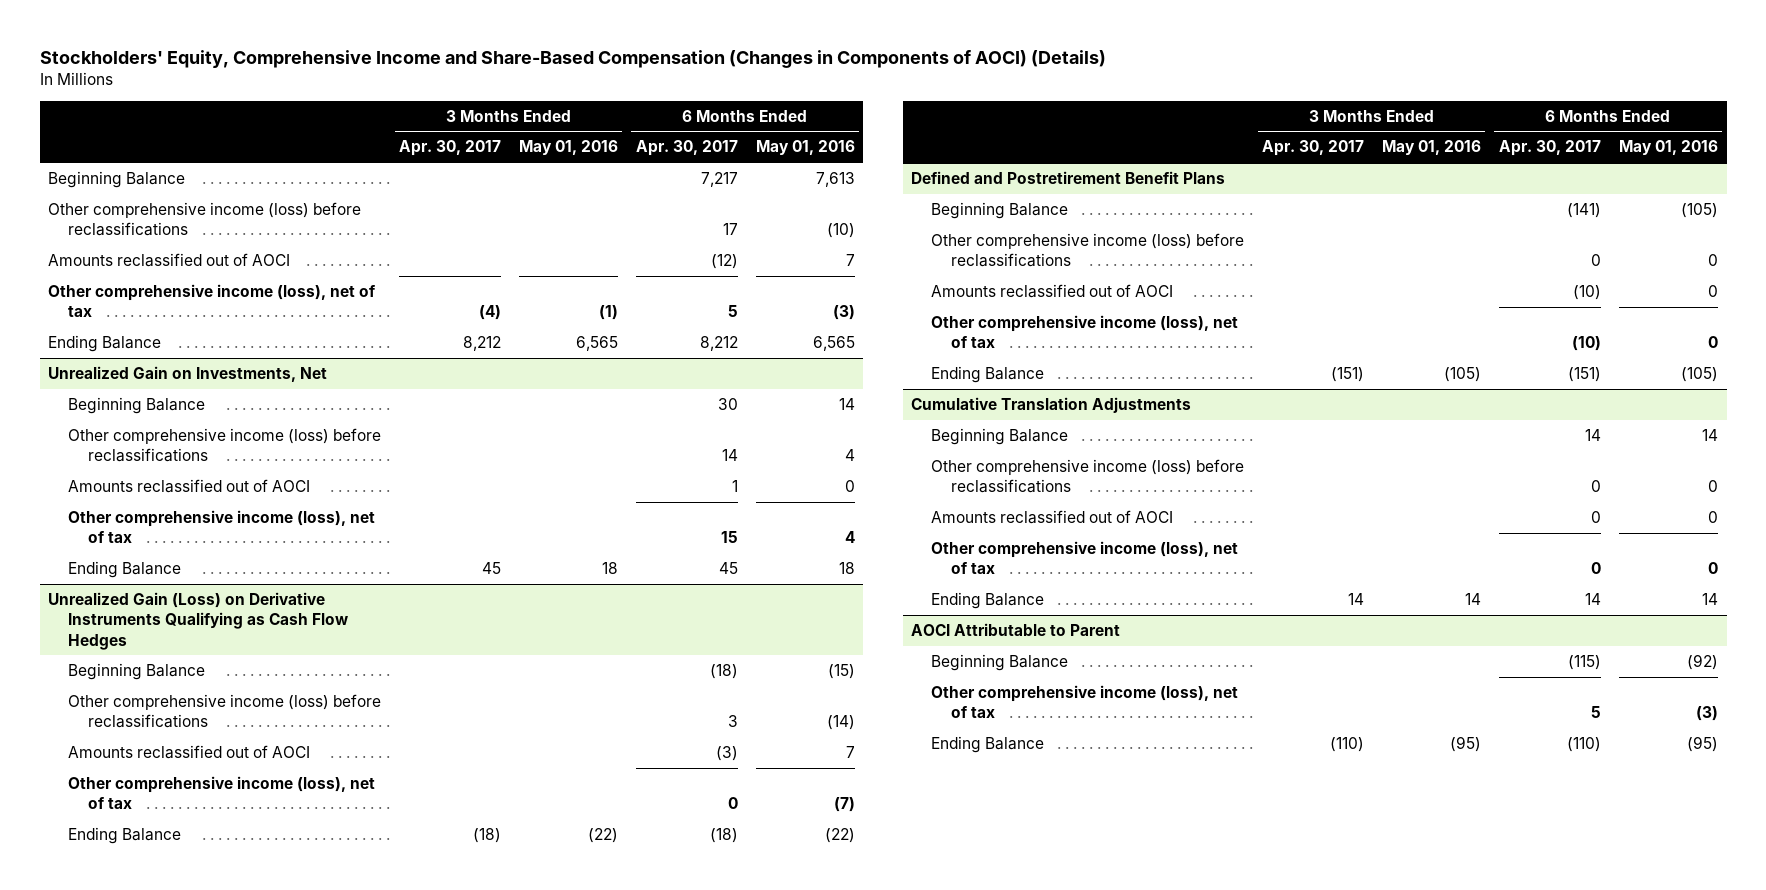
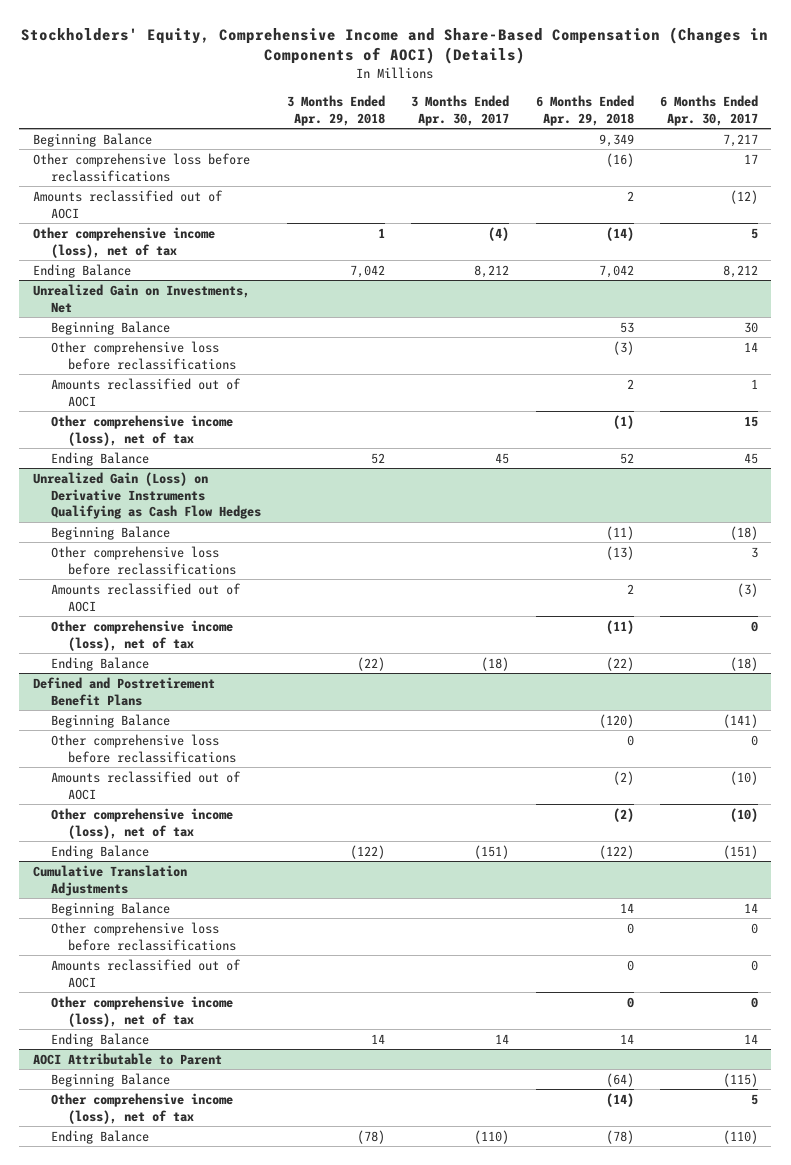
[518,140,618,156] May 01, 2016 -> none
[755,140,855,156] May 01, 2016 -> none
none -> [286,94,385,126] 3 Months Ended Apr. 29, 2018
none -> [535,94,634,126] 6 Months Ended Apr. 29, 2018
[48,202,362,237] Other comprehensive income (loss) before reclassifications -> [32,152,250,182] Other comprehensive loss before reclassifications
[68,428,382,463] Other comprehensive income (loss) before reclassifications -> [50,340,237,370] Other comprehensive loss before reclassifications
[68,694,382,729] Other comprehensive income (loss) before reclassifications -> [50,545,237,575] Other comprehensive loss before reclassifications
[931,233,1245,268] Other comprehensive income (loss) before reclassifications -> [50,733,237,763] Other comprehensive loss before reclassifications
[931,459,1245,494] Other comprehensive income (loss) before reclassifications -> [50,921,237,951] Other comprehensive loss before reclassifications

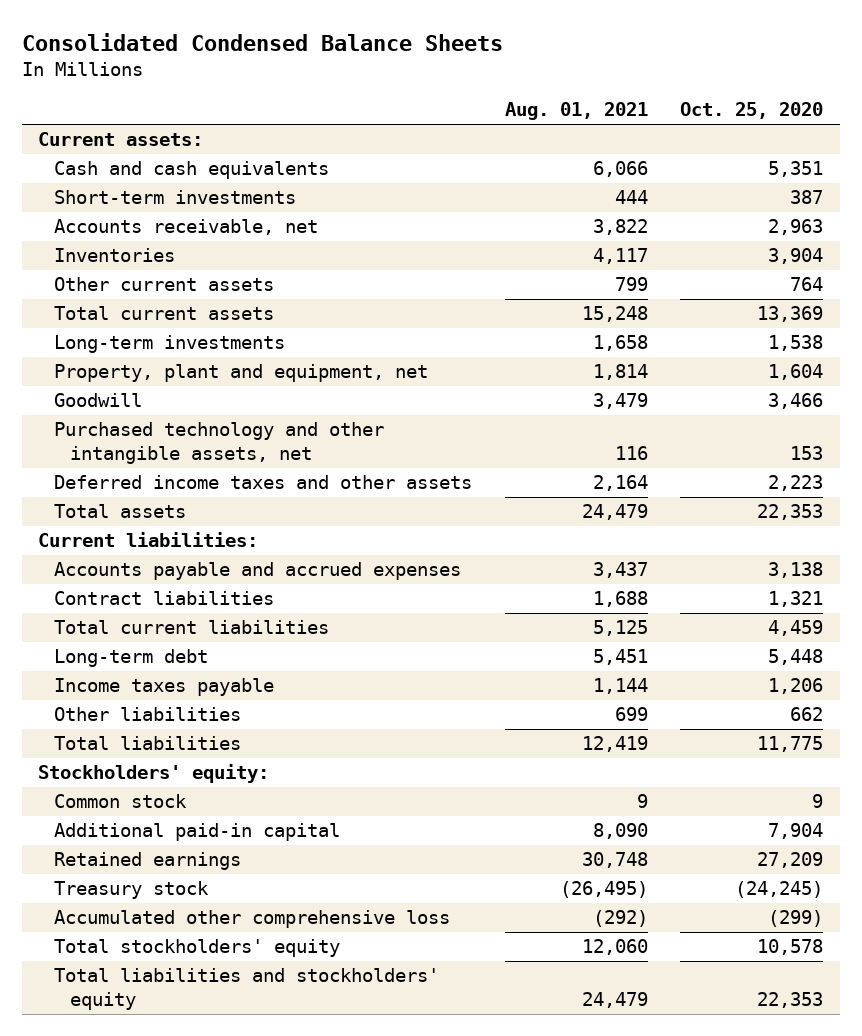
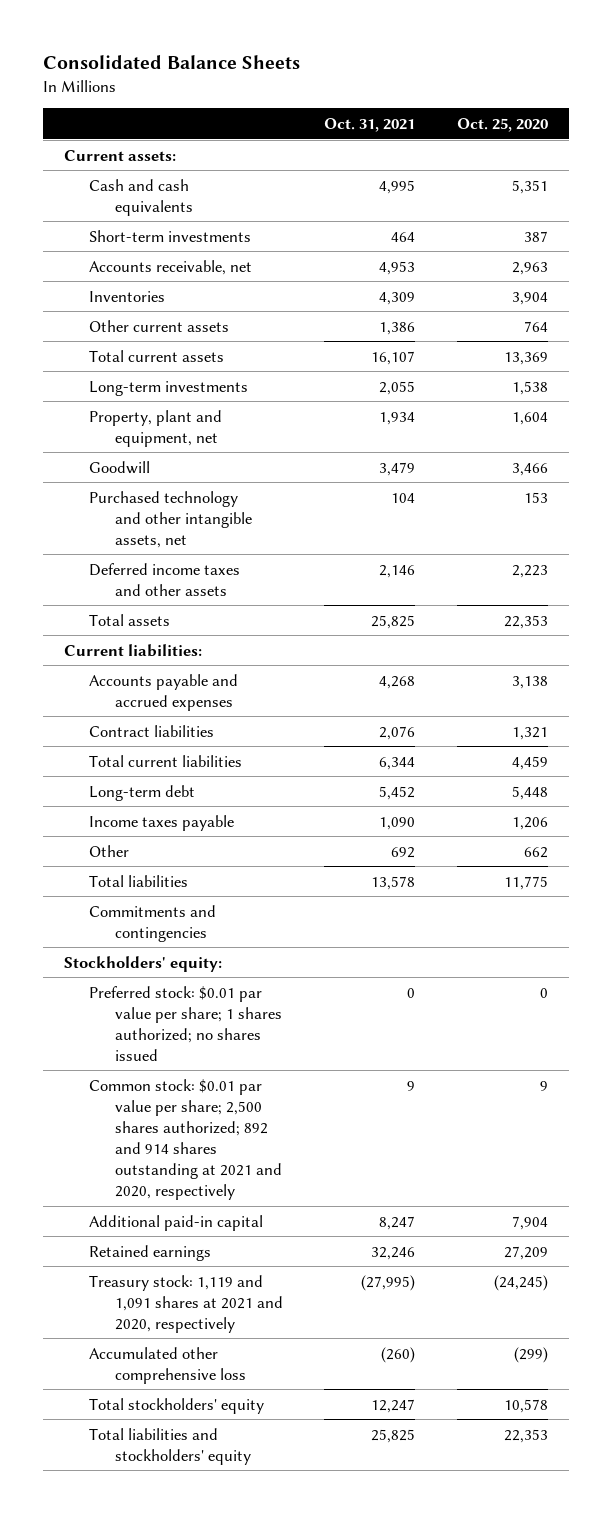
[22,33,504,52] Consolidated Condensed Balance Sheets -> [42,54,300,69] Consolidated Balance Sheets
[504,102,648,121] Aug. 01, 2021 -> none
none -> [324,117,416,132] Oct. 31, 2021
[54,707,242,722] Other liabilities -> [89,844,130,857] Other
none -> [89,904,217,942] Commitments and contingencies
none -> [89,985,282,1061] Preferred stock: $0.01 par value per share; 1 shares authorized; no shares issued
[54,794,188,809] Common stock -> [89,1078,282,1200] Common stock: $0.01 par value per share; 2,500 shares authorized; 892 and 914 shares outstanding at 2021 and 2020, respectively
[54,881,210,900] Treasury stock -> [89,1274,283,1333] Treasury stock: 1,119 and 1,091 shares at 2021 and 2020, respectively

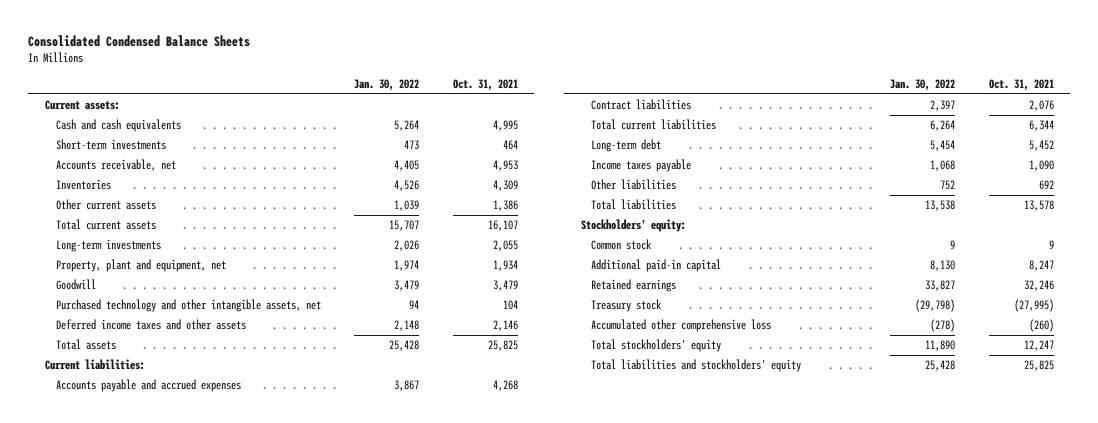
[42,54,300,69] Consolidated Balance Sheets -> [28,35,251,48] Consolidated Condensed Balance Sheets
[456,117,548,132] Oct. 25, 2020 -> none
none -> [354,79,420,92] Jan. 30, 2022
[89,844,130,857] Other -> [591,178,677,190] Other liabilities
[89,904,217,942] Commitments and contingencies -> none
[89,985,282,1061] Preferred stock: $0.01 par value per share; 1 shares authorized; no shares issued -> none
[89,1078,282,1200] Common stock: $0.01 par value per share; 2,500 shares authorized; 892 and 914 shares outstanding at 2021 and 2020, respectively -> [591,238,653,250] Common stock
[89,1274,283,1333] Treasury stock: 1,119 and 1,091 shares at 2021 and 2020, respectively -> [591,298,663,312] Treasury stock

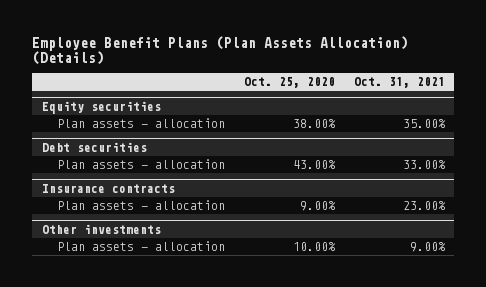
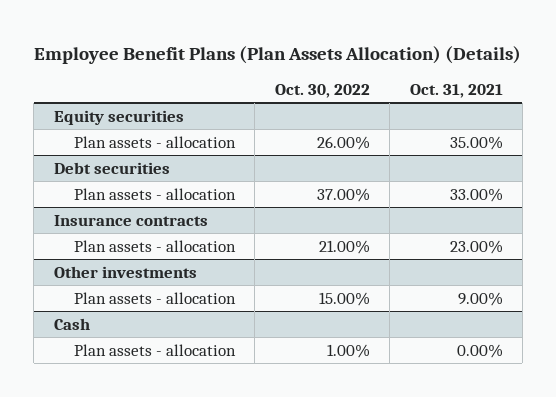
[243,77,335,89] Oct. 25, 2020 -> none
none -> [274,83,370,98] Oct. 30, 2022
none -> [53,317,90,330] Cash
none -> [73,343,236,356] Plan assets - allocation

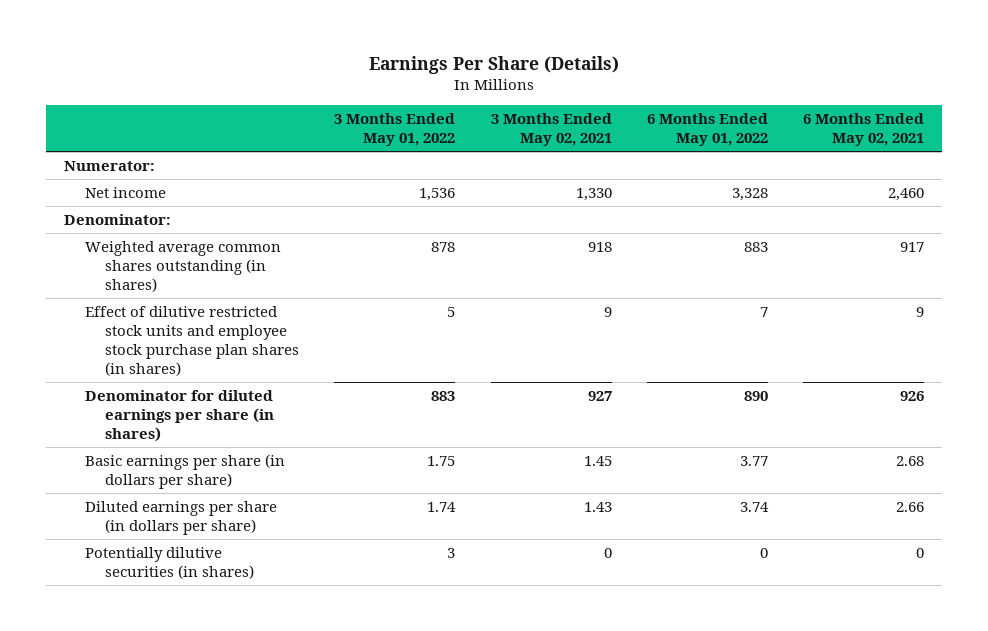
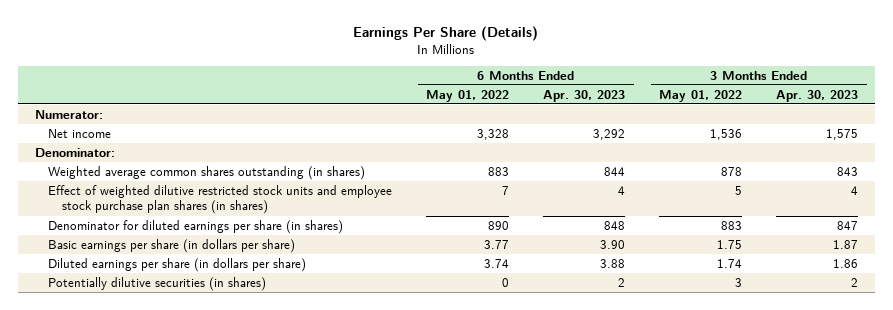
[490,113,612,147] 3 Months Ended May 02, 2021 -> none
[803,113,925,147] 6 Months Ended May 02, 2021 -> none
none -> [543,89,626,102] Apr. 30, 2023
none -> [776,89,859,102] Apr. 30, 2023
[84,305,300,377] Effect of dilutive restricted stock units and employee stock purchase plan shares (in shares) -> [48,184,393,215] Effect of weighted dilutive restricted stock units and employee stock purchase plan shares (in shares)

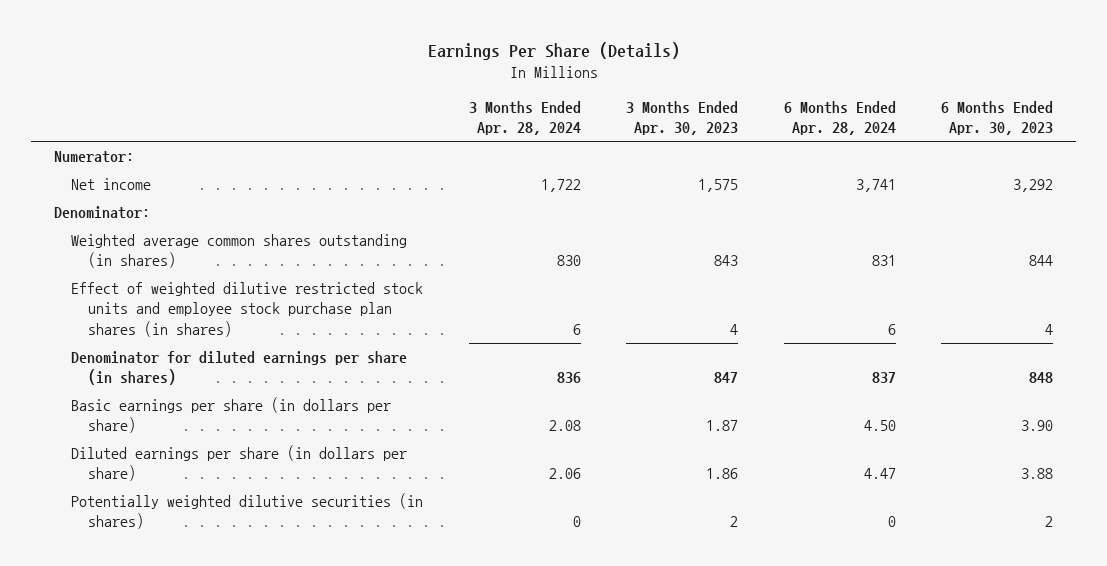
[426,89,510,102] May 01, 2022 -> none
[659,89,743,102] May 01, 2022 -> none
none -> [468,100,581,136] 3 Months Ended Apr. 28, 2024
none -> [783,100,896,136] 6 Months Ended Apr. 28, 2024
[48,276,267,291] Potentially dilutive securities (in shares) -> [71,493,424,530] Potentially weighted dilutive securities (in shares)

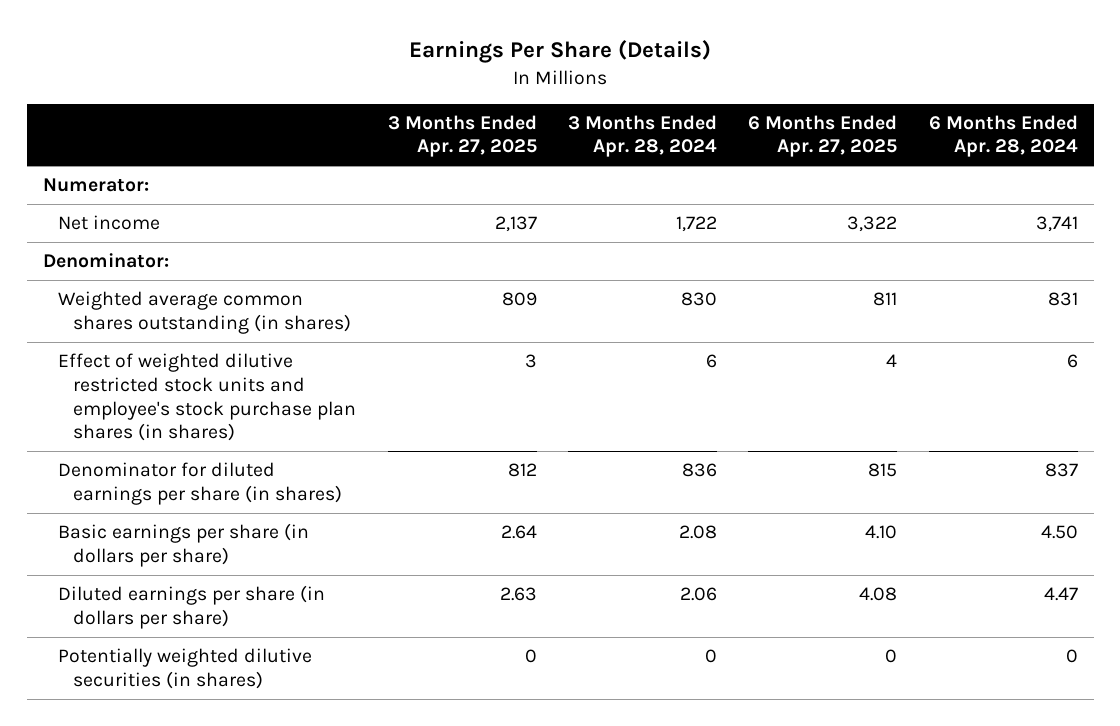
[626,100,739,136] 3 Months Ended Apr. 30, 2023 -> none
[941,100,1054,136] 6 Months Ended Apr. 30, 2023 -> none
none -> [387,114,537,158] 3 Months Ended Apr. 27, 2025
none -> [748,114,898,158] 6 Months Ended Apr. 27, 2025
[71,282,424,337] Effect of weighted dilutive restricted stock units and employee stock purchase plan shares (in shares) -> [57,353,357,442] Effect of weighted dilutive restricted stock units and employee's stock purchase plan shares (in shares)

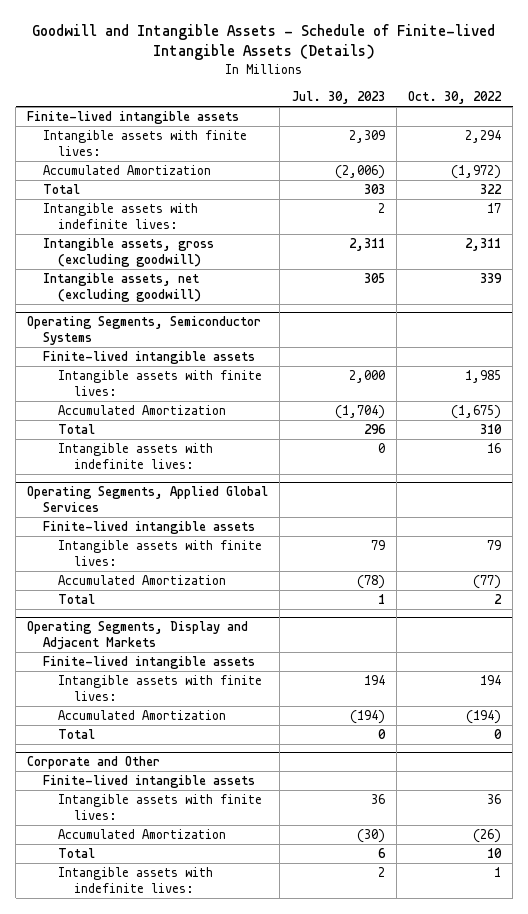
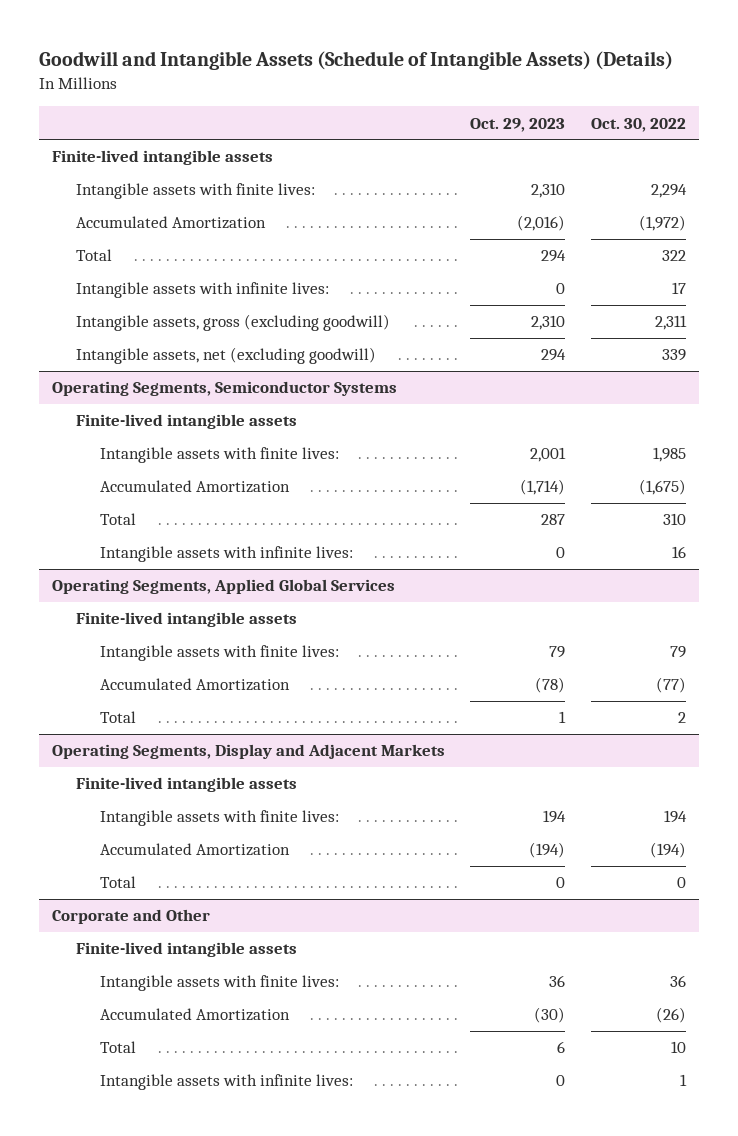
[32,23,496,61] Goodwill and Intangible Assets - Schedule of Finite-lived Intangible Assets (Details) -> [39,50,674,70] Goodwill and Intangible Assets (Schedule of Intangible Assets) (Details)
[291,91,385,105] Jul. 30, 2023 -> none
none -> [470,117,566,132] Oct. 29, 2023
[42,203,198,230] Intangible assets with indefinite lives: -> [75,282,329,299] Intangible assets with infinite lives:
[58,443,214,470] Intangible assets with indefinite lives: -> [99,546,353,563] Intangible assets with infinite lives:
[58,867,214,894] Intangible assets with indefinite lives: -> [99,1074,353,1091] Intangible assets with infinite lives:

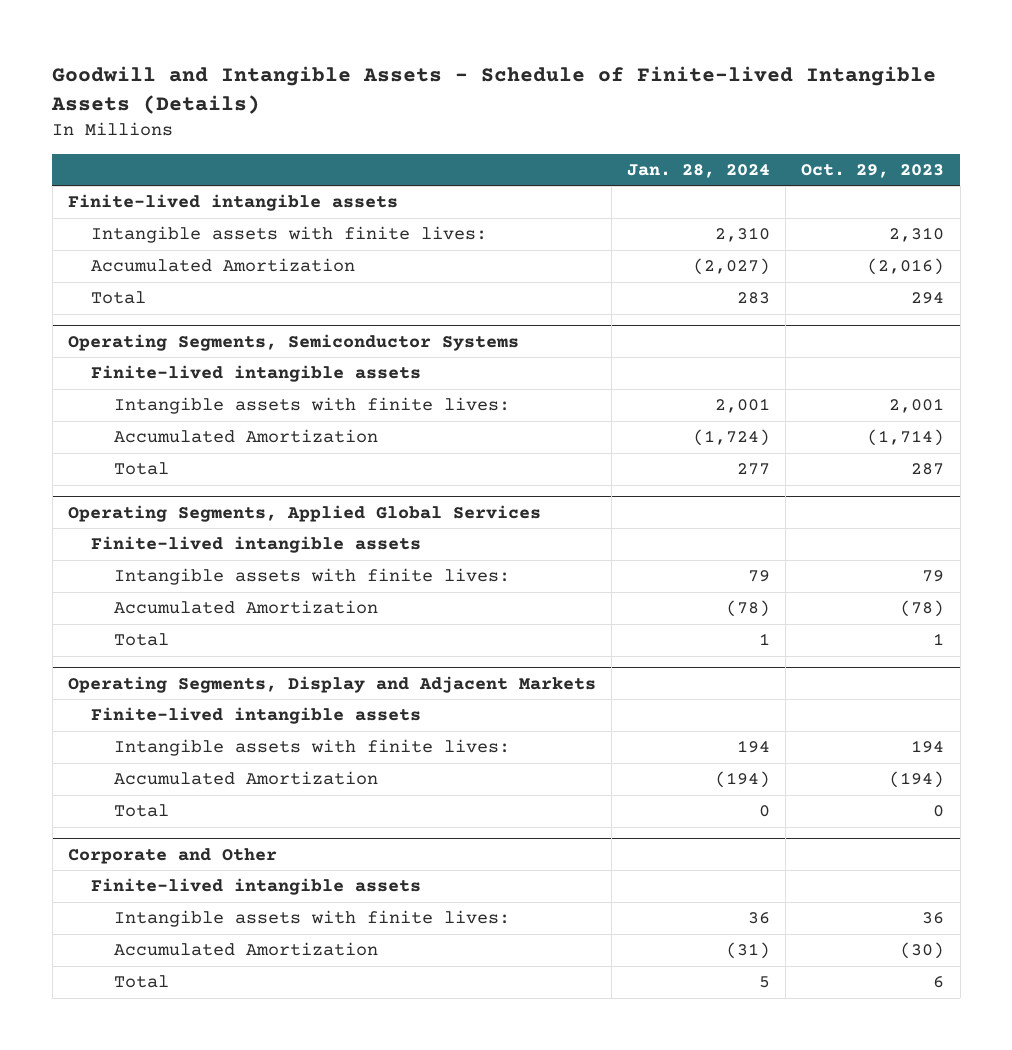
[39,50,674,70] Goodwill and Intangible Assets (Schedule of Intangible Assets) (Details) -> [51,66,937,115] Goodwill and Intangible Assets - Schedule of Finite-lived Intangible Assets (Details)
[590,117,686,132] Oct. 30, 2022 -> none
none -> [627,164,771,179] Jan. 28, 2024
[75,282,329,299] Intangible assets with infinite lives: -> none
[75,314,390,332] Intangible assets, gross (excluding goodwill) -> none
[75,347,376,365] Intangible assets, net (excluding goodwill) -> none
[99,546,353,563] Intangible assets with infinite lives: -> none
[99,1074,353,1091] Intangible assets with infinite lives: -> none

